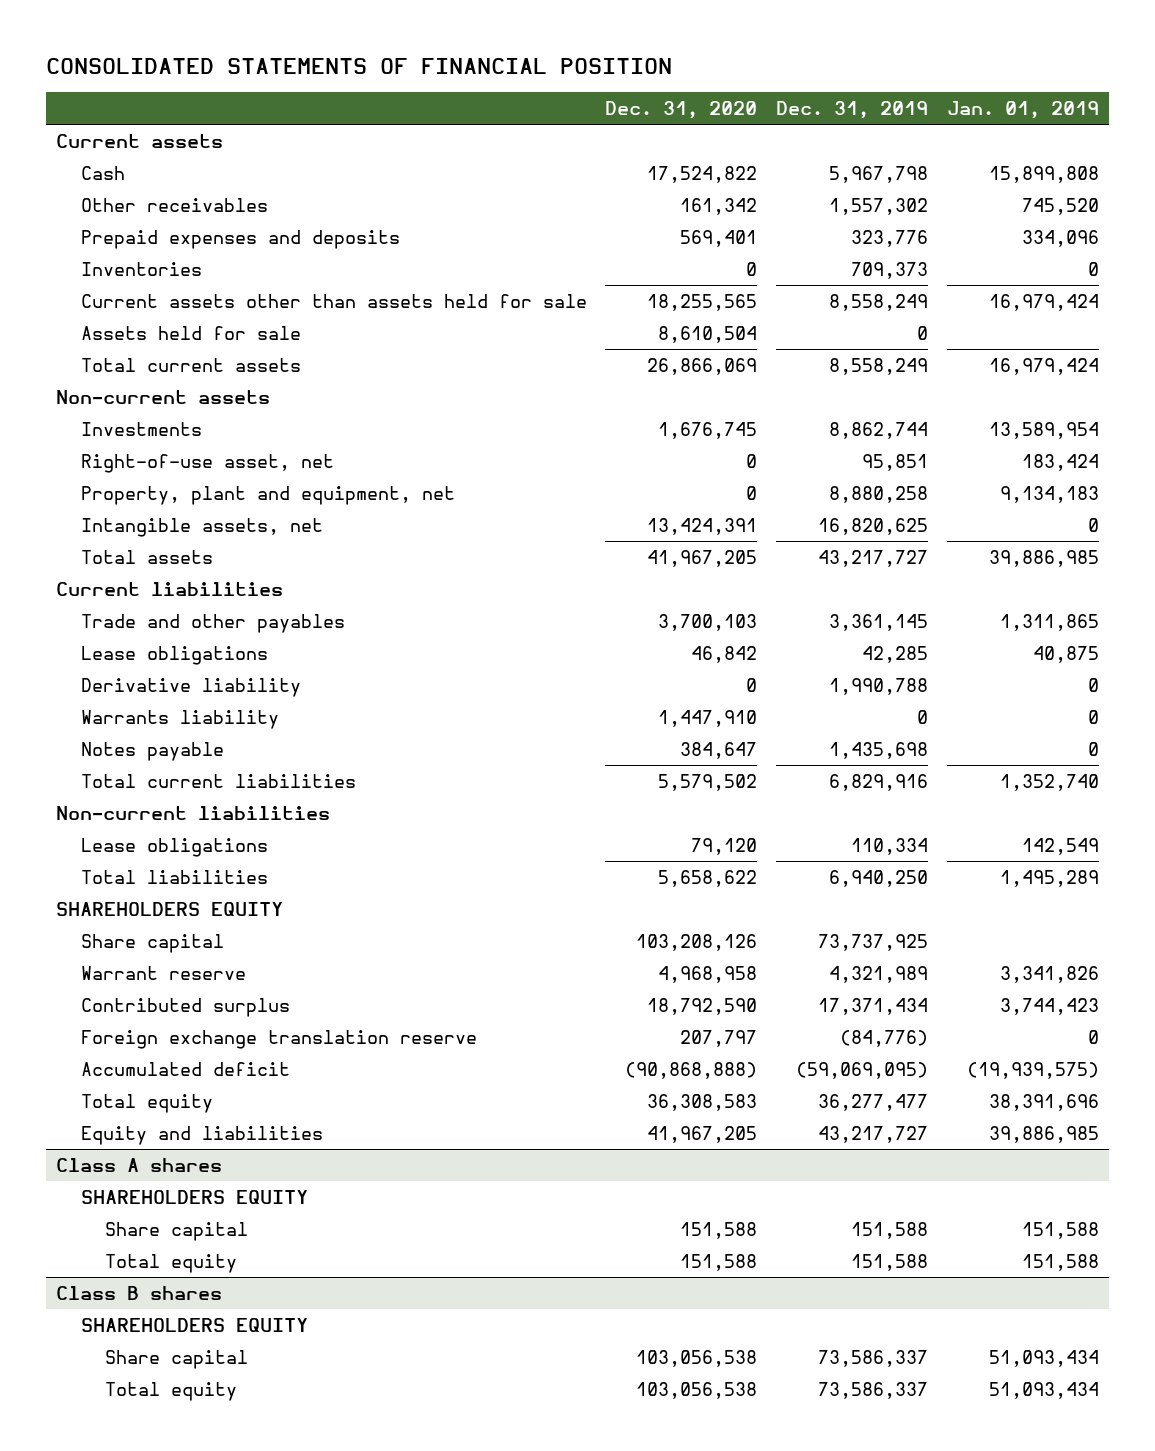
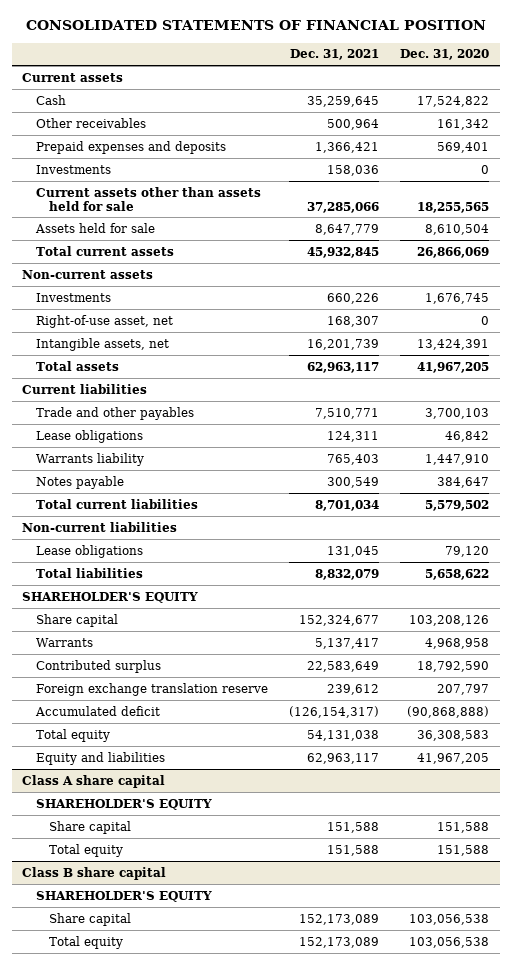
[776,101,929,120] Dec. 31, 2019 -> none
[947,101,1100,120] Jan. 01, 2019 -> none
none -> [290,49,380,61] Dec. 31, 2021
[80,261,202,276] Inventories -> none
none -> [35,164,111,174] Investments
[80,485,455,505] Property, plant and equipment, net -> none
[80,677,301,697] Derivative liability -> none
[55,901,283,916] SHAREHOLDERS EQUITY -> [22,591,199,603] SHAREHOLDER'S EQUITY
[80,965,246,980] Warrant reserve -> [35,637,93,647] Warrants
[55,1157,222,1172] Class A shares -> [22,774,166,788] Class A share capital
[80,1189,308,1204] SHAREHOLDERS EQUITY -> [35,798,212,810] SHAREHOLDER'S EQUITY
[55,1285,222,1300] Class B shares -> [22,866,167,880] Class B share capital
[80,1317,308,1332] SHAREHOLDERS EQUITY -> [35,890,212,902] SHAREHOLDER'S EQUITY

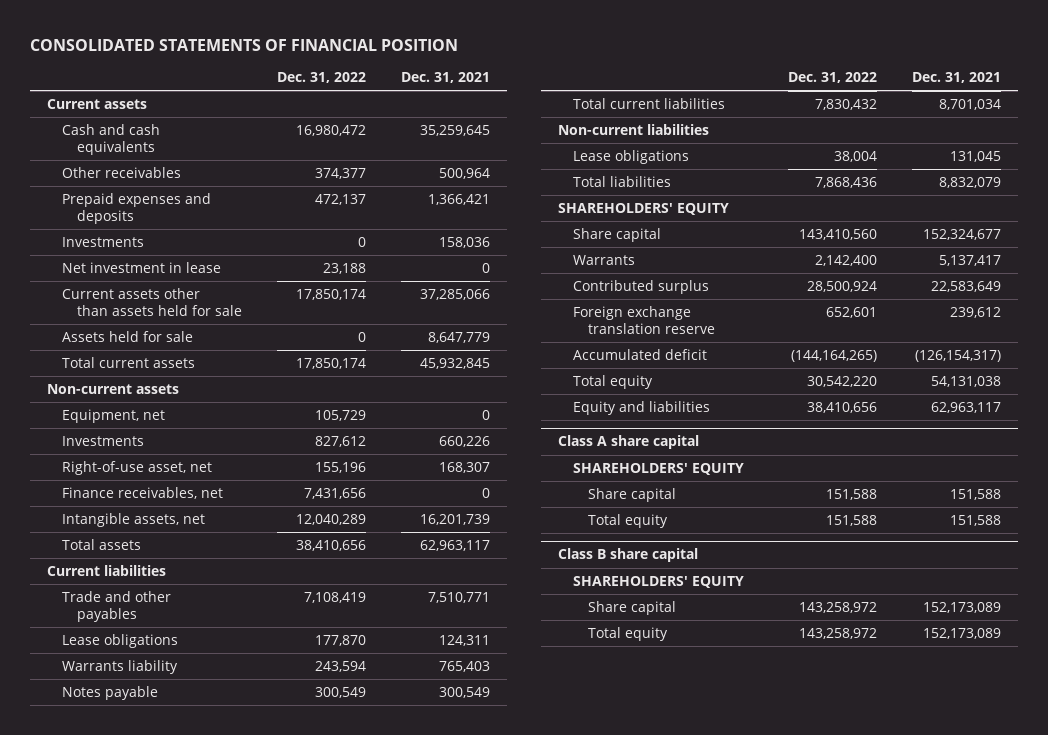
[400,49,490,61] Dec. 31, 2020 -> none
none -> [277,71,367,83] Dec. 31, 2022
[35,94,66,105] Cash -> [62,123,161,156] Cash and cash equivalents
none -> [62,261,222,273] Net investment in lease
none -> [62,408,166,423] Equipment, net
none -> [62,486,224,499] Finance receivables, net
[22,591,199,603] SHAREHOLDER'S EQUITY -> [558,202,730,215] SHAREHOLDERS' EQUITY
[35,798,212,810] SHAREHOLDER'S EQUITY -> [573,462,745,475] SHAREHOLDERS' EQUITY
[35,890,212,902] SHAREHOLDER'S EQUITY -> [573,575,745,588] SHAREHOLDERS' EQUITY

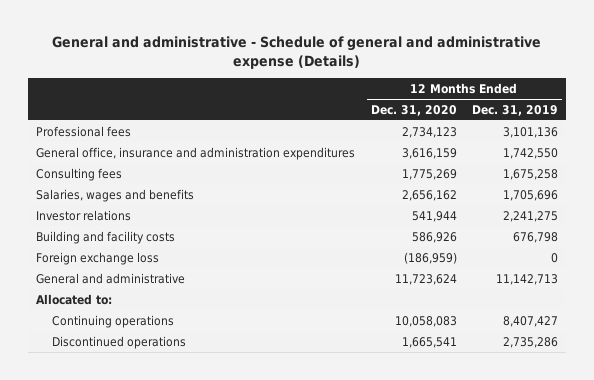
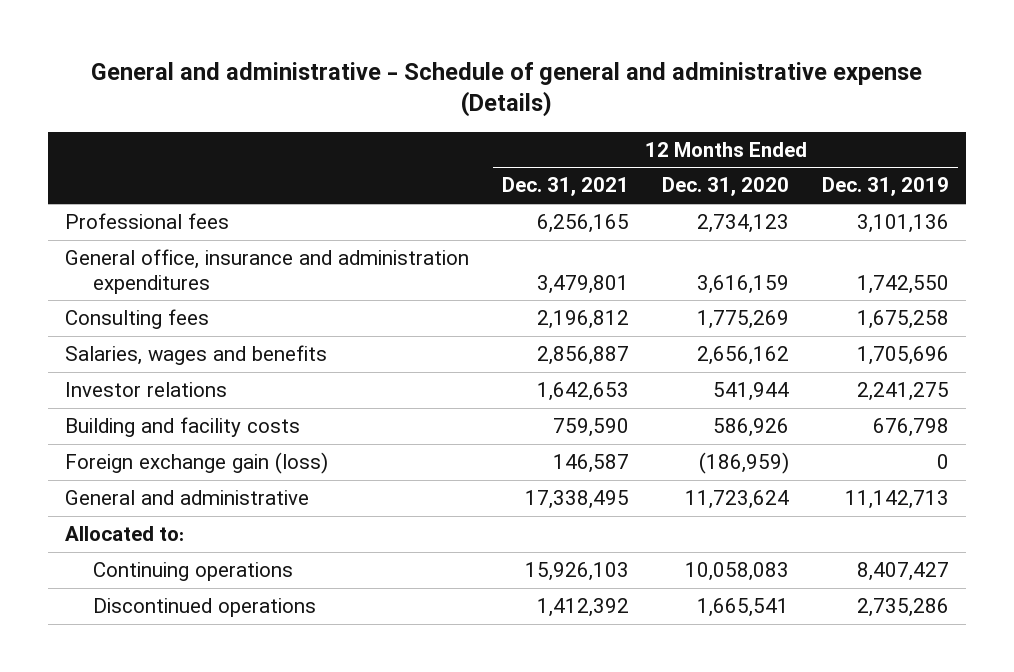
none -> [501,177,629,197] Dec. 31, 2021
[36,251,160,265] Foreign exchange loss -> [64,452,328,475] Foreign exchange gain (loss)

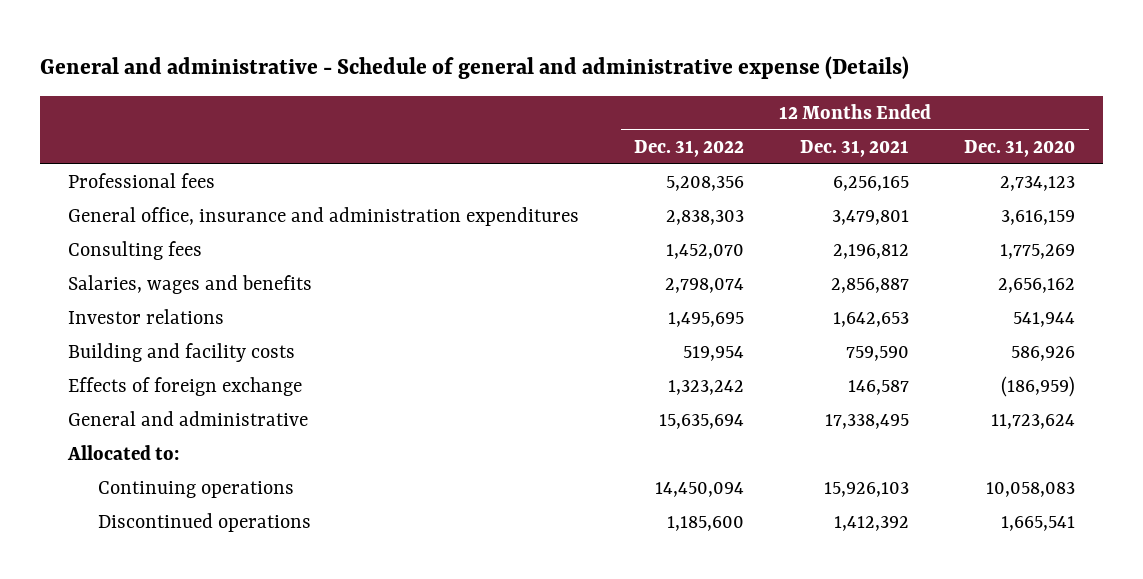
[822,177,950,197] Dec. 31, 2019 -> none
none -> [634,139,745,157] Dec. 31, 2022
[64,452,328,475] Foreign exchange gain (loss) -> [68,377,303,397] Effects of foreign exchange

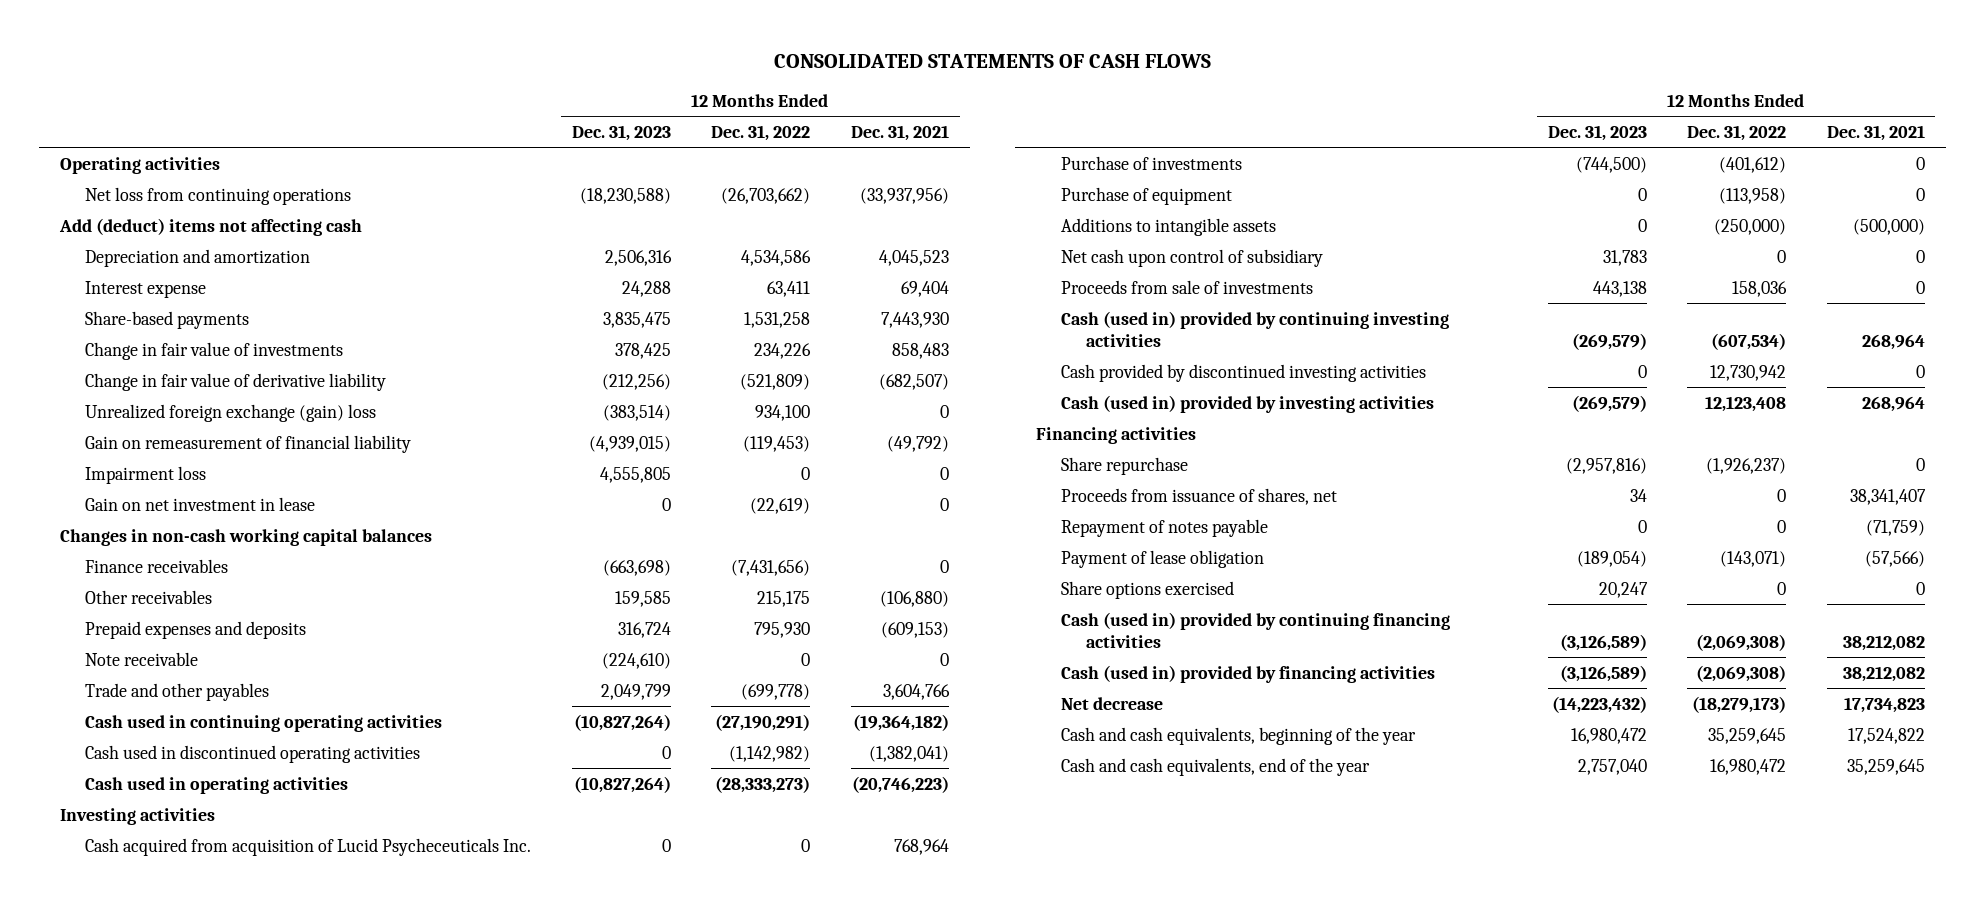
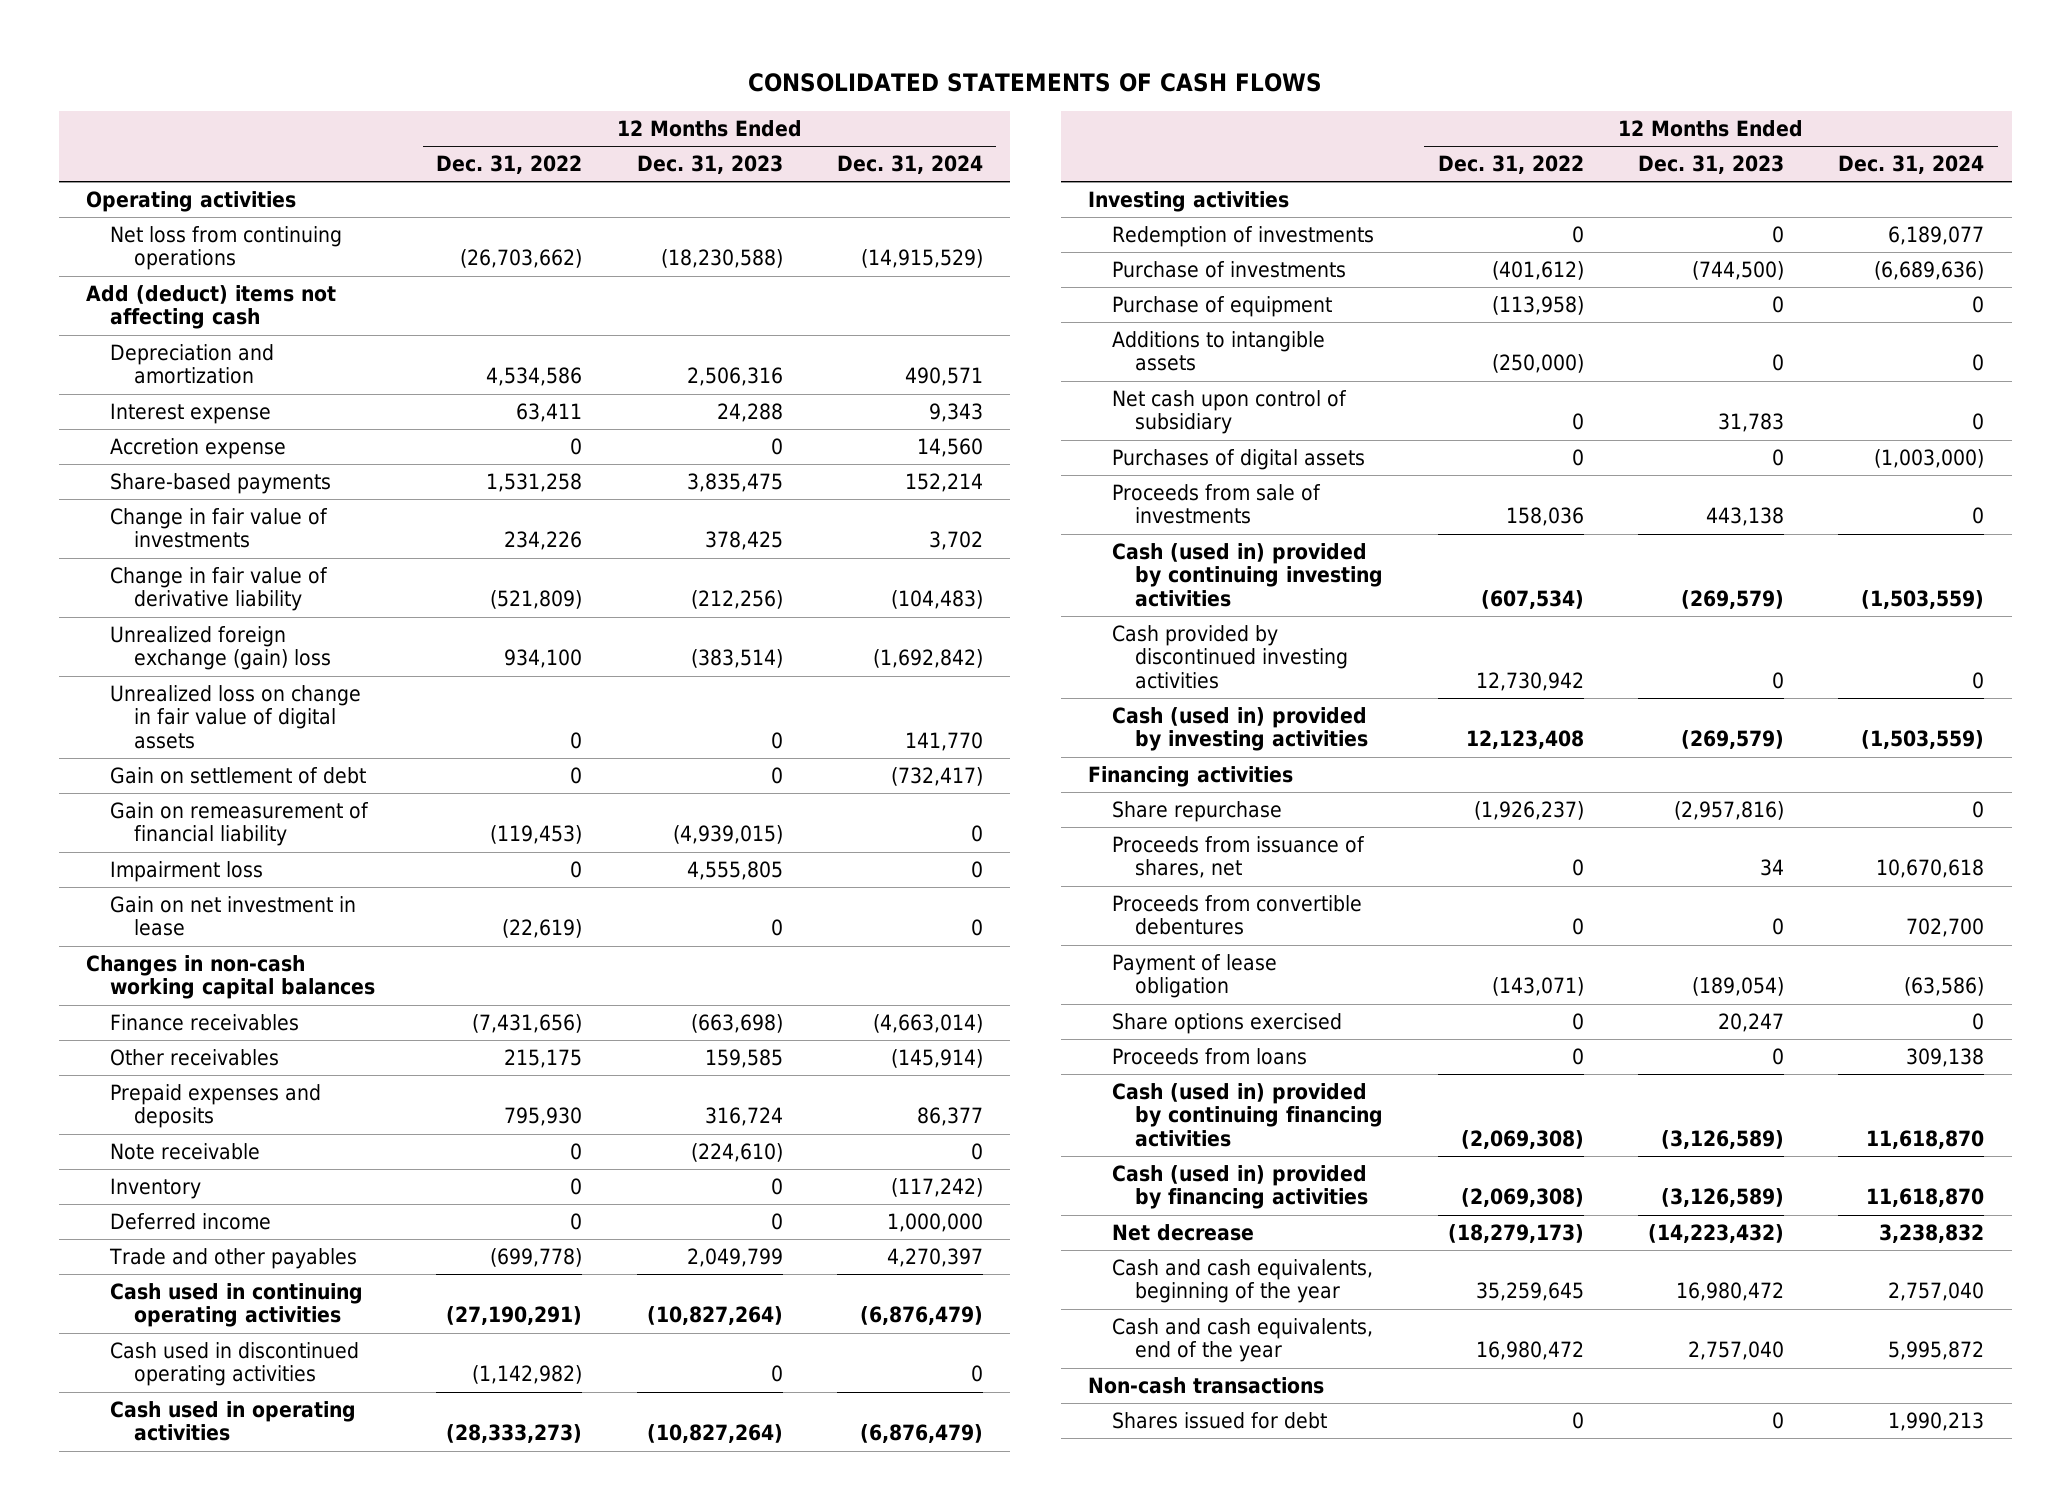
[851,125,950,142] Dec. 31, 2021 -> none
none -> [836,155,983,175] Dec. 31, 2024
none -> [110,437,287,459] Accretion expense
none -> [110,684,362,750] Unrealized loss on change in fair value of digital assets
none -> [110,766,367,784] Gain on settlement of debt
none -> [110,1177,202,1199] Inventory
none -> [110,1212,272,1230] Deferred income
[84,837,531,856] Cash acquired from acquisition of Lucid Psycheceuticals Inc. -> none
none -> [1111,225,1374,247] Redemption of investments
none -> [1111,448,1365,470] Purchases of digital assets
[1060,518,1268,537] Repayment of notes payable -> none
none -> [1111,894,1362,936] Proceeds from convertible debentures
none -> [1111,1047,1307,1065] Proceeds from loans
none -> [1088,1376,1325,1394] Non-cash transactions
none -> [1111,1411,1327,1429] Shares issued for debt

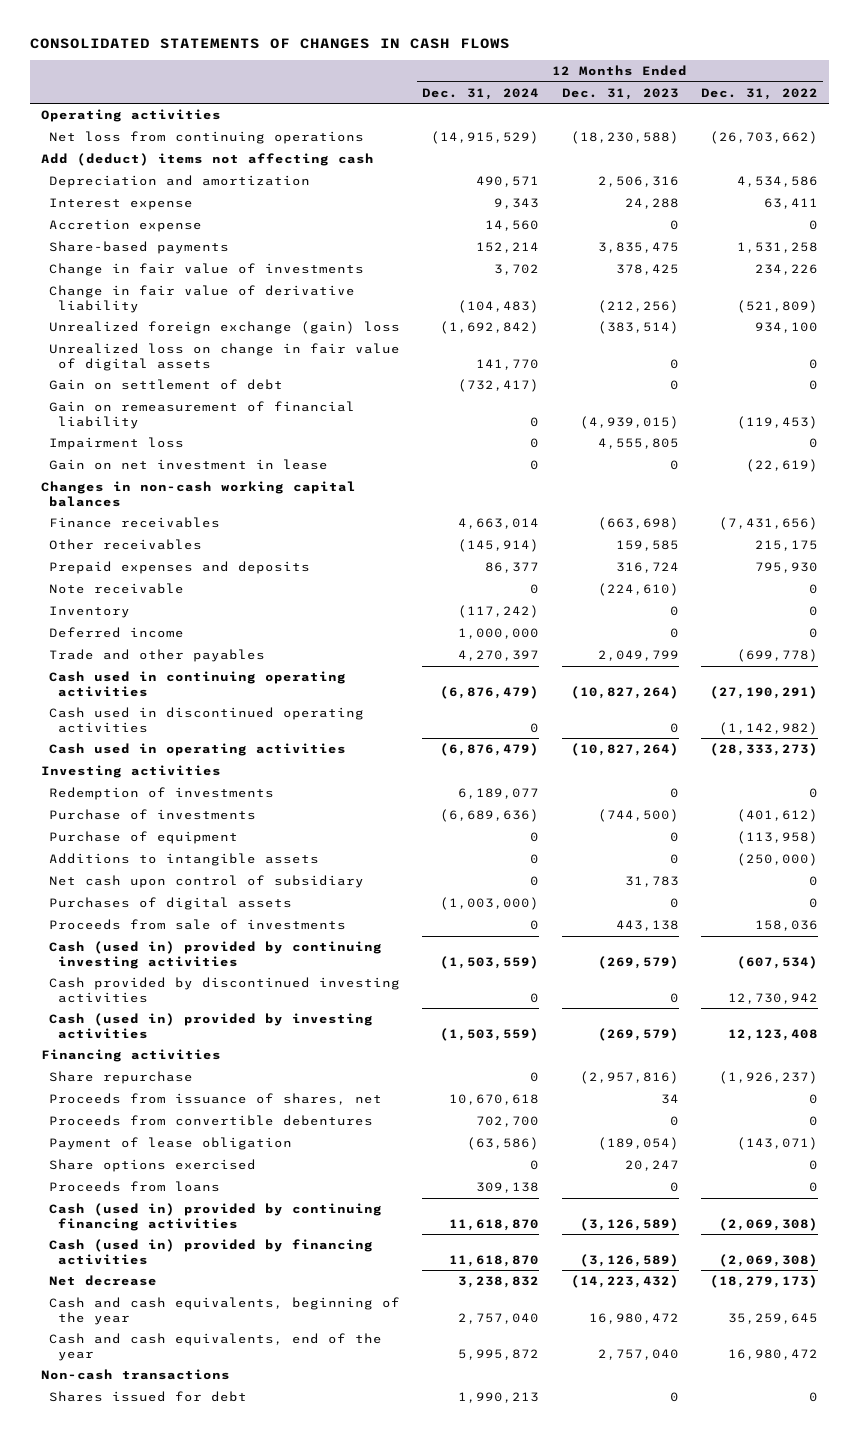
[748,72,1323,92] CONSOLIDATED STATEMENTS OF CASH FLOWS -> [29,38,510,50] CONSOLIDATED STATEMENTS OF CHANGES IN CASH FLOWS
[872,1013,983,1033] (4,663,014) -> [458,517,540,529] 4,663,014

